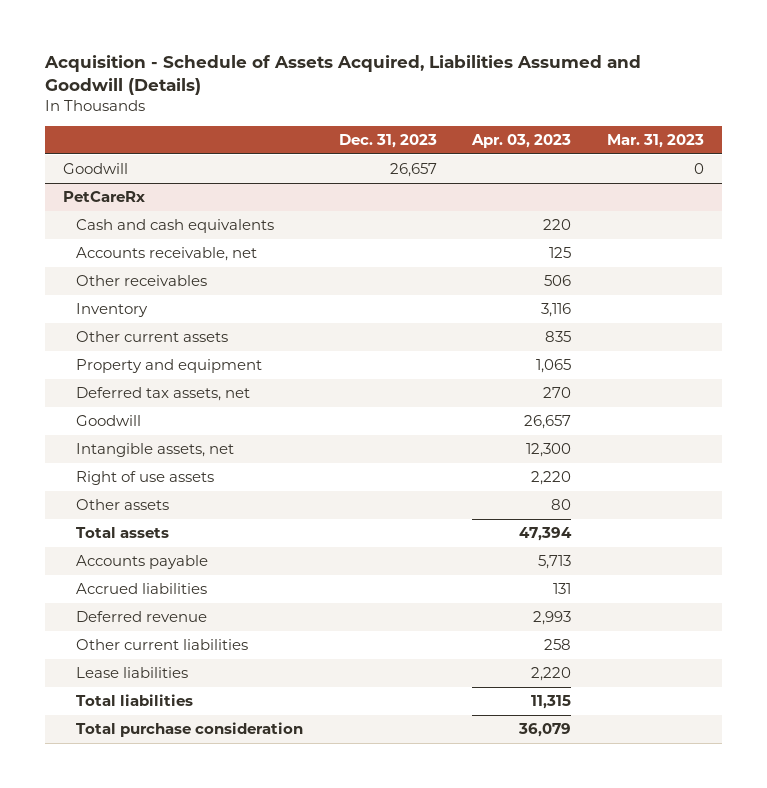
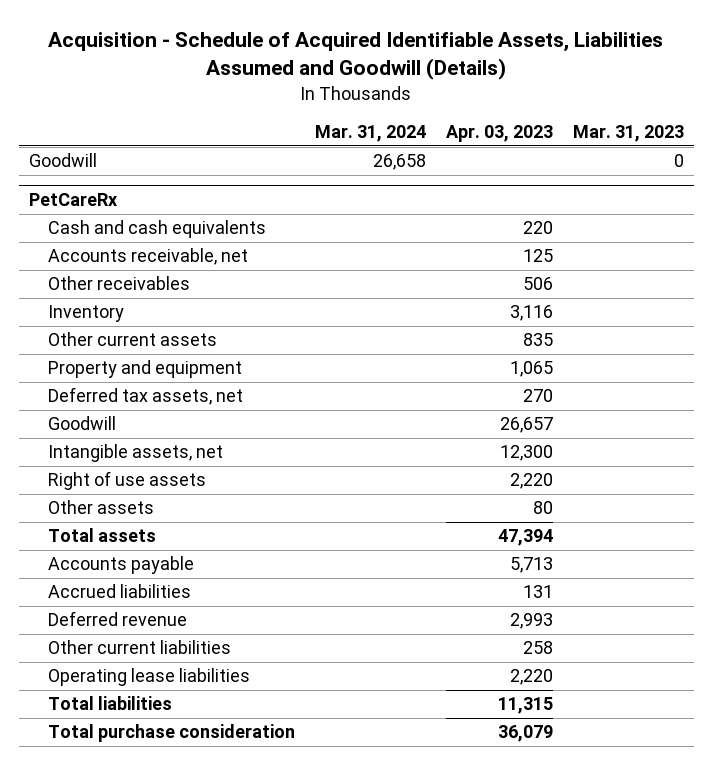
[43,54,641,95] Acquisition - Schedule of Assets Acquired, Liabilities Assumed and Goodwill (Details) -> [48,32,664,81] Acquisition - Schedule of Acquired Identifiable Assets, Liabilities Assumed and Goodwill (Details)
[338,133,437,148] Dec. 31, 2023 -> none
none -> [315,125,427,143] Mar. 31, 2024
[76,667,189,679] Lease liabilities -> [48,668,251,687] Operating lease liabilities

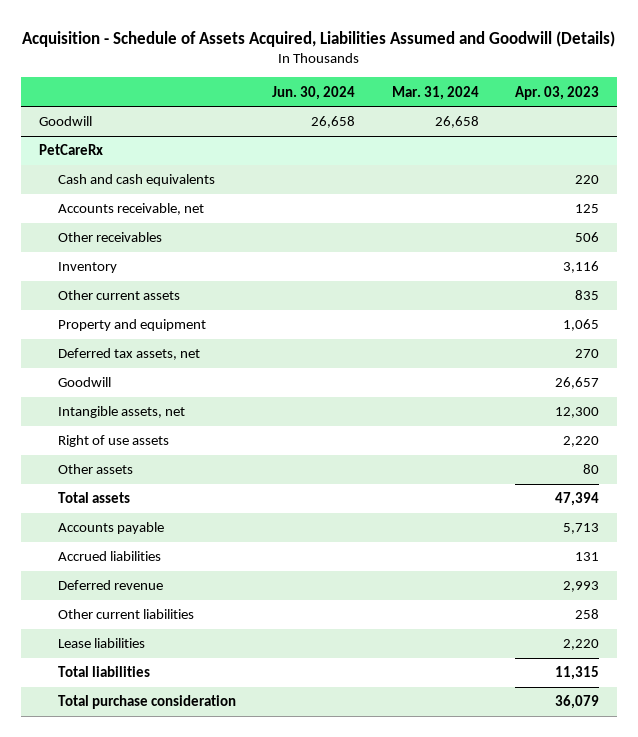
[48,32,664,81] Acquisition - Schedule of Acquired Identifiable Assets, Liabilities Assumed and Goodwill (Details) -> [21,30,615,47] Acquisition - Schedule of Assets Acquired, Liabilities Assumed and Goodwill (Details)
[572,125,684,143] Mar. 31, 2023 -> none
none -> [272,85,356,100] Jun. 30, 2024
[48,668,251,687] Operating lease liabilities -> [58,638,146,649] Lease liabilities

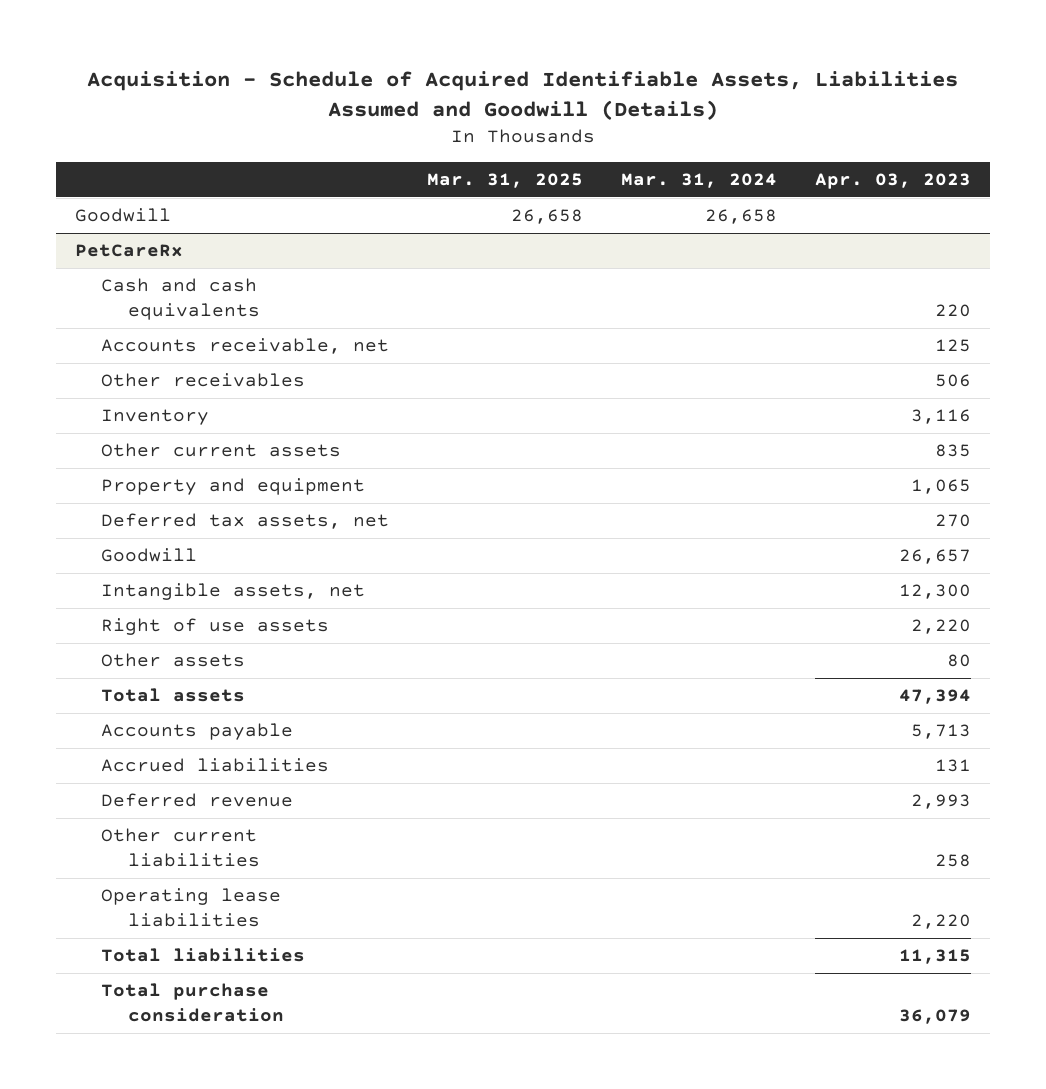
[21,30,615,47] Acquisition - Schedule of Assets Acquired, Liabilities Assumed and Goodwill (Details) -> [86,70,958,120] Acquisition - Schedule of Acquired Identifiable Assets, Liabilities Assumed and Goodwill (Details)
[272,85,356,100] Jun. 30, 2024 -> none
none -> [427,172,584,188] Mar. 31, 2025
[58,638,146,649] Lease liabilities -> [101,888,282,928] Operating lease liabilities

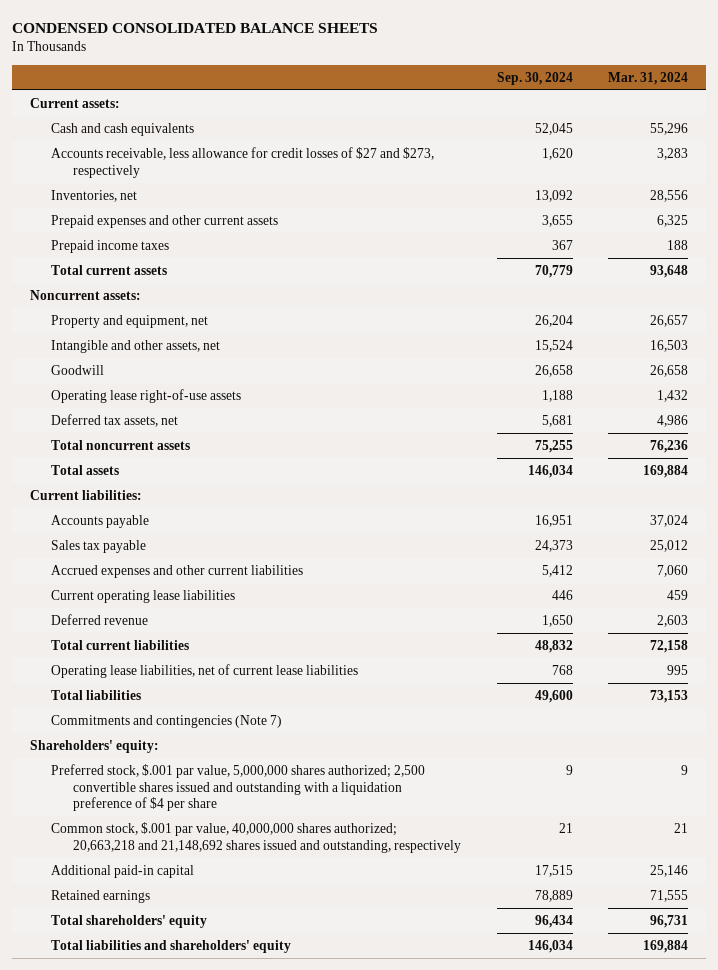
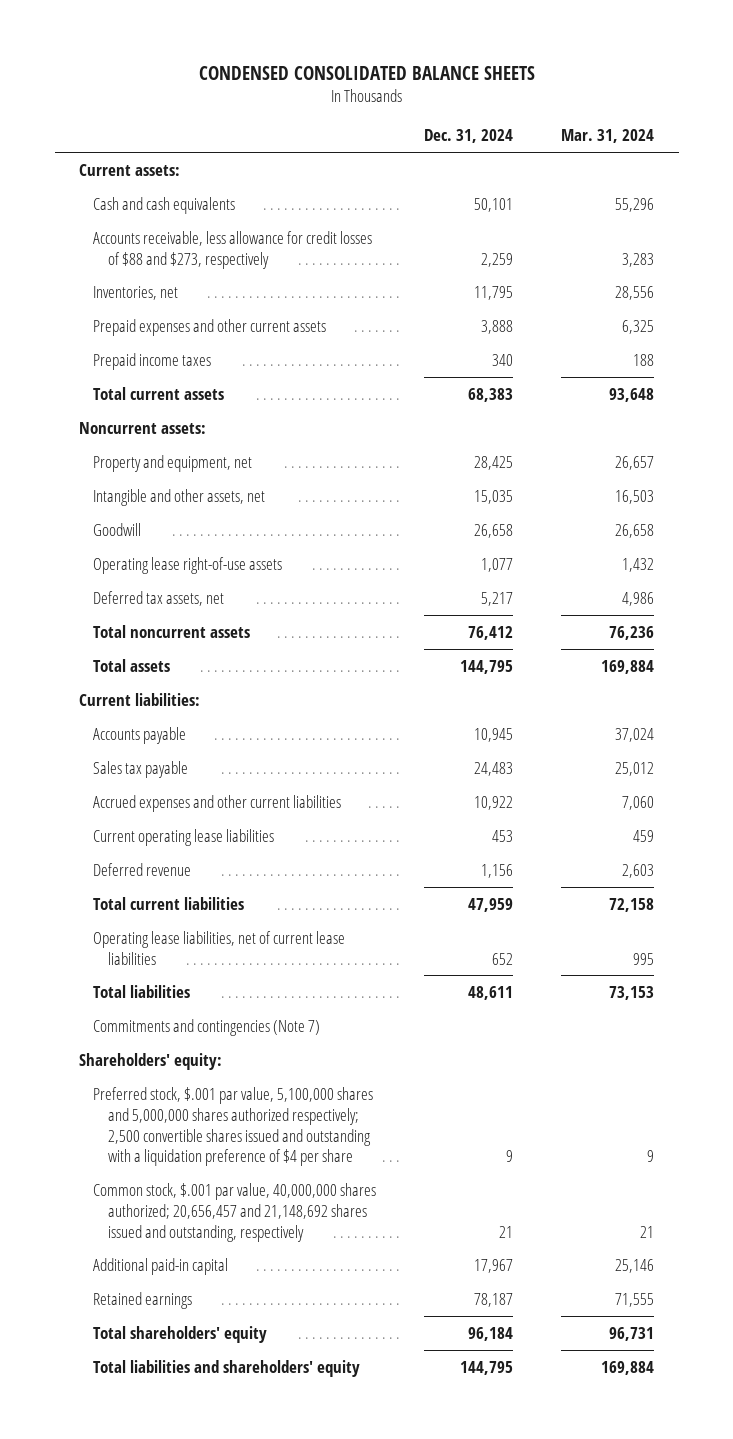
[496,71,573,85] Sep. 30, 2024 -> none
none -> [424,129,514,144] Dec. 31, 2024
[51,146,435,178] Accounts receivable, less allowance for credit losses of $27 and $273, respectively -> [93,230,373,269] Accounts receivable, less allowance for credit losses of $88 and $273, respectively
[51,763,426,812] Preferred stock, $.001 par value, 5,000,000 shares authorized; 2,500 convertible shares issued and outstanding with a liquidation preference of $4 per share -> [93,1086,374,1167] Preferred stock, $.001 par value, 5,100,000 shares and 5,000,000 shares authorized respectively; 2,500 convertible shares issued and outstanding with a liquidation preference of $4 per share
[51,821,461,853] Common stock, $.001 par value, 40,000,000 shares authorized; 20,663,218 and 21,148,692 shares issued and outstanding, respectively -> [93,1182,377,1242] Common stock, $.001 par value, 40,000,000 shares authorized; 20,656,457 and 21,148,692 shares issued and outstanding, respectively

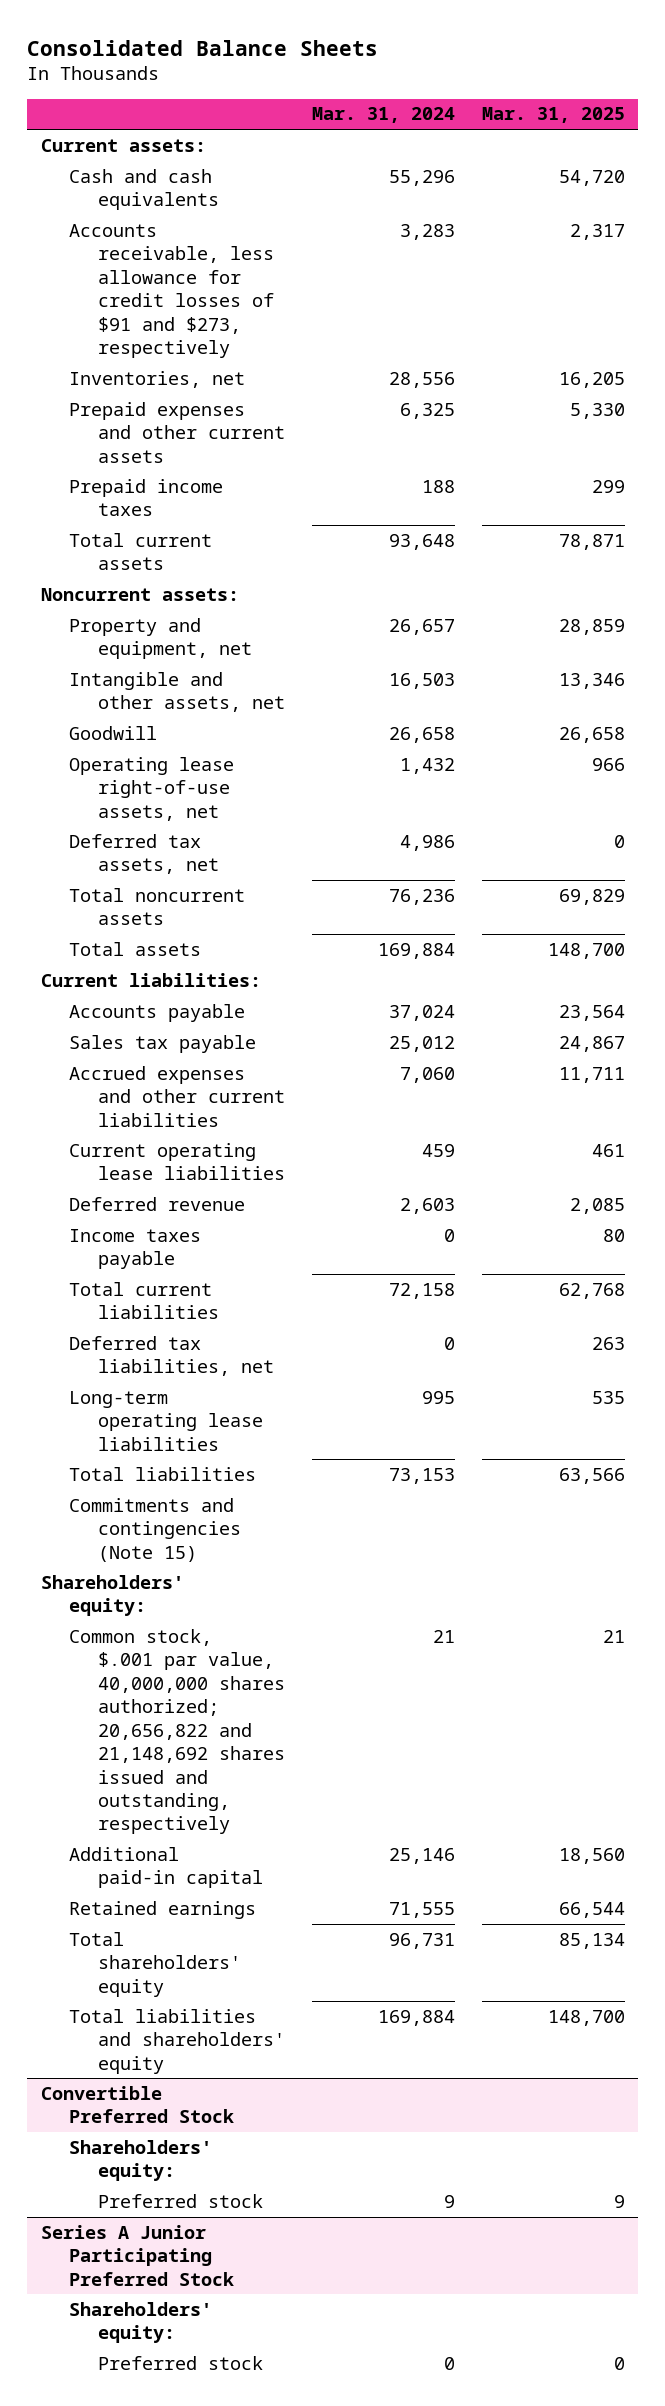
[198,66,535,81] CONDENSED CONSOLIDATED BALANCE SHEETS -> [27,39,379,56] Consolidated Balance Sheets
[424,129,514,144] Dec. 31, 2024 -> none
none -> [481,107,625,124] Mar. 31, 2025
[93,230,373,269] Accounts receivable, less allowance for credit losses of $88 and $273, respectively -> [69,223,274,359] Accounts receivable, less allowance for credit losses of $91 and $273, respectively
[93,556,283,574] Operating lease right-of-use assets -> [69,756,235,821] Operating lease right-of-use assets, net
none -> [69,1228,202,1270] Income taxes payable
none -> [69,1335,274,1377] Deferred tax liabilities, net
[93,930,346,965] Operating lease liabilities, net of current lease liabilities -> [69,1390,263,1451] Long-term operating lease liabilities
[93,1018,321,1036] Commitments and contingencies (Note 7) -> [69,1497,241,1562] Commitments and contingencies (Note 15)
[93,1086,374,1167] Preferred stock, $.001 par value, 5,100,000 shares and 5,000,000 shares authorized respectively; 2,500 convertible shares issued and outstanding with a liquidation preference of $4 per share -> none
[93,1182,377,1242] Common stock, $.001 par value, 40,000,000 shares authorized; 20,656,457 and 21,148,692 shares issued and outstanding, respectively -> [69,1628,285,1835] Common stock, $.001 par value, 40,000,000 shares authorized; 20,656,822 and 21,148,692 shares issued and outstanding, respectively
none -> [40,2085,235,2124] Convertible Preferred Stock
none -> [69,2139,213,2182] Shareholders' equity:
none -> [97,2193,263,2208] Preferred stock
none -> [40,2224,235,2286] Series A Junior Participating Preferred Stock
none -> [69,2301,213,2344] Shareholders' equity:
none -> [97,2355,263,2370] Preferred stock

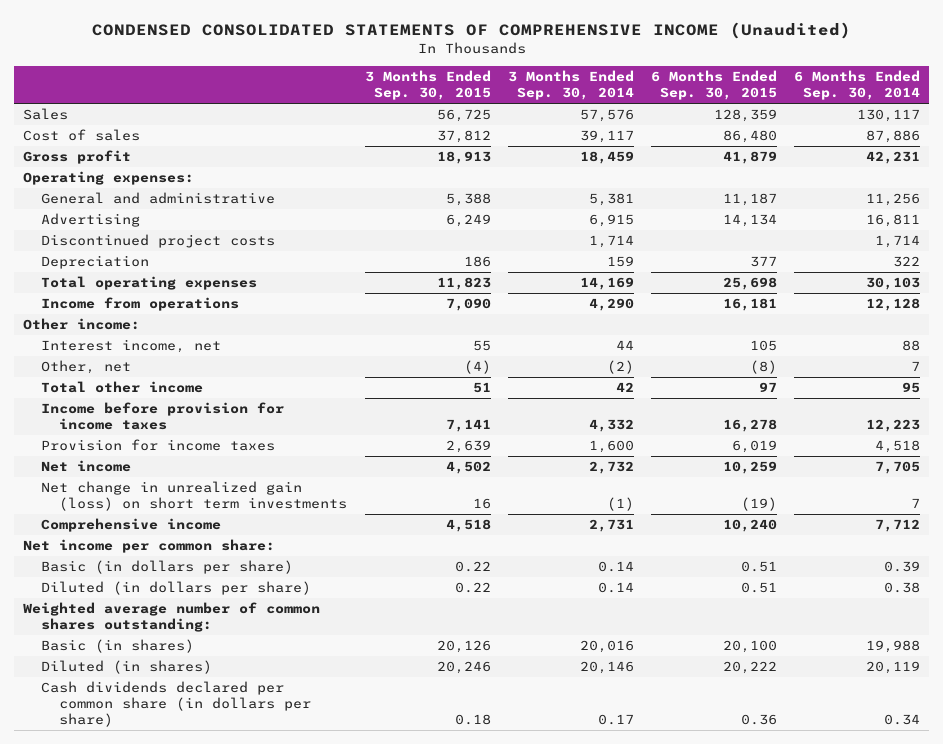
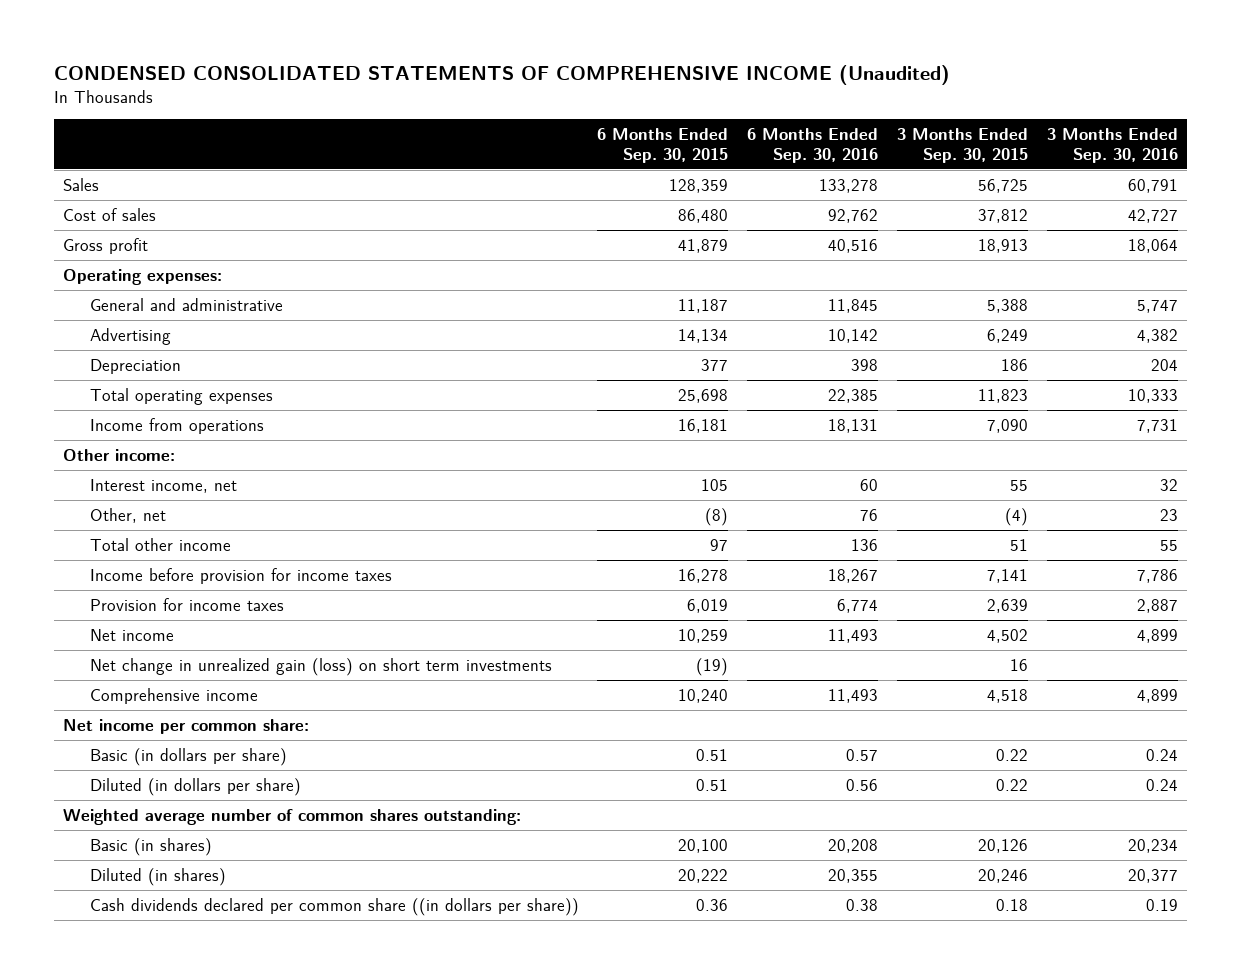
[507,70,634,101] 3 Months Ended Sep. 30, 2014 -> none
[794,70,921,101] 6 Months Ended Sep. 30, 2014 -> none
none -> [747,128,879,164] 6 Months Ended Sep. 30, 2016
none -> [1046,128,1178,164] 3 Months Ended Sep. 30, 2016
[41,234,276,249] Discontinued project costs -> none
[41,681,312,728] Cash dividends declared per common share (in dollars per share) -> [89,897,579,916] Cash dividends declared per common share ((in dollars per share))

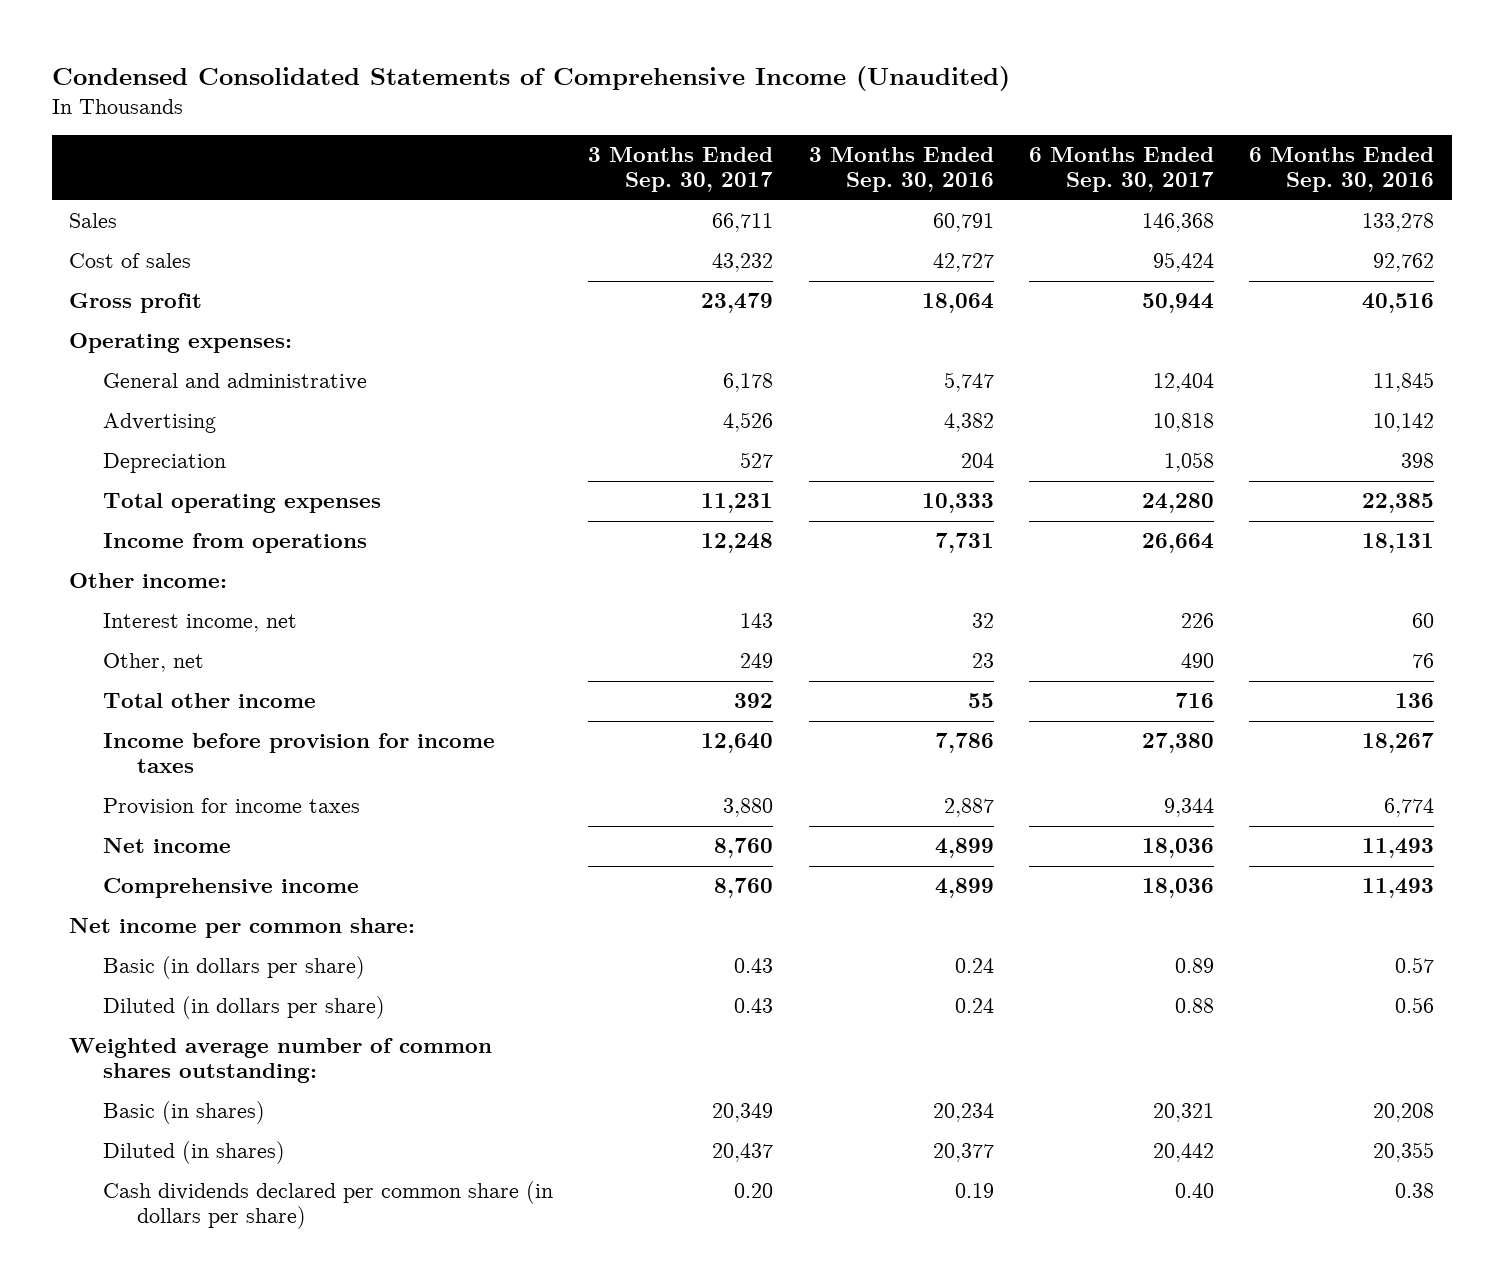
[53,64,950,85] CONDENSED CONSOLIDATED STATEMENTS OF COMPREHENSIVE INCOME (Unaudited) -> [51,65,1010,91] Condensed Consolidated Statements of Comprehensive Income (Unaudited)
[597,128,729,164] 6 Months Ended Sep. 30, 2015 -> none
[897,128,1029,164] 3 Months Ended Sep. 30, 2015 -> none
none -> [588,147,774,193] 3 Months Ended Sep. 30, 2017
none -> [1028,147,1214,193] 6 Months Ended Sep. 30, 2017
[89,657,552,676] Net change in unrealized gain (loss) on short term investments -> none
[89,897,579,916] Cash dividends declared per common share ((in dollars per share)) -> [102,1181,553,1230] Cash dividends declared per common share (in dollars per share)

